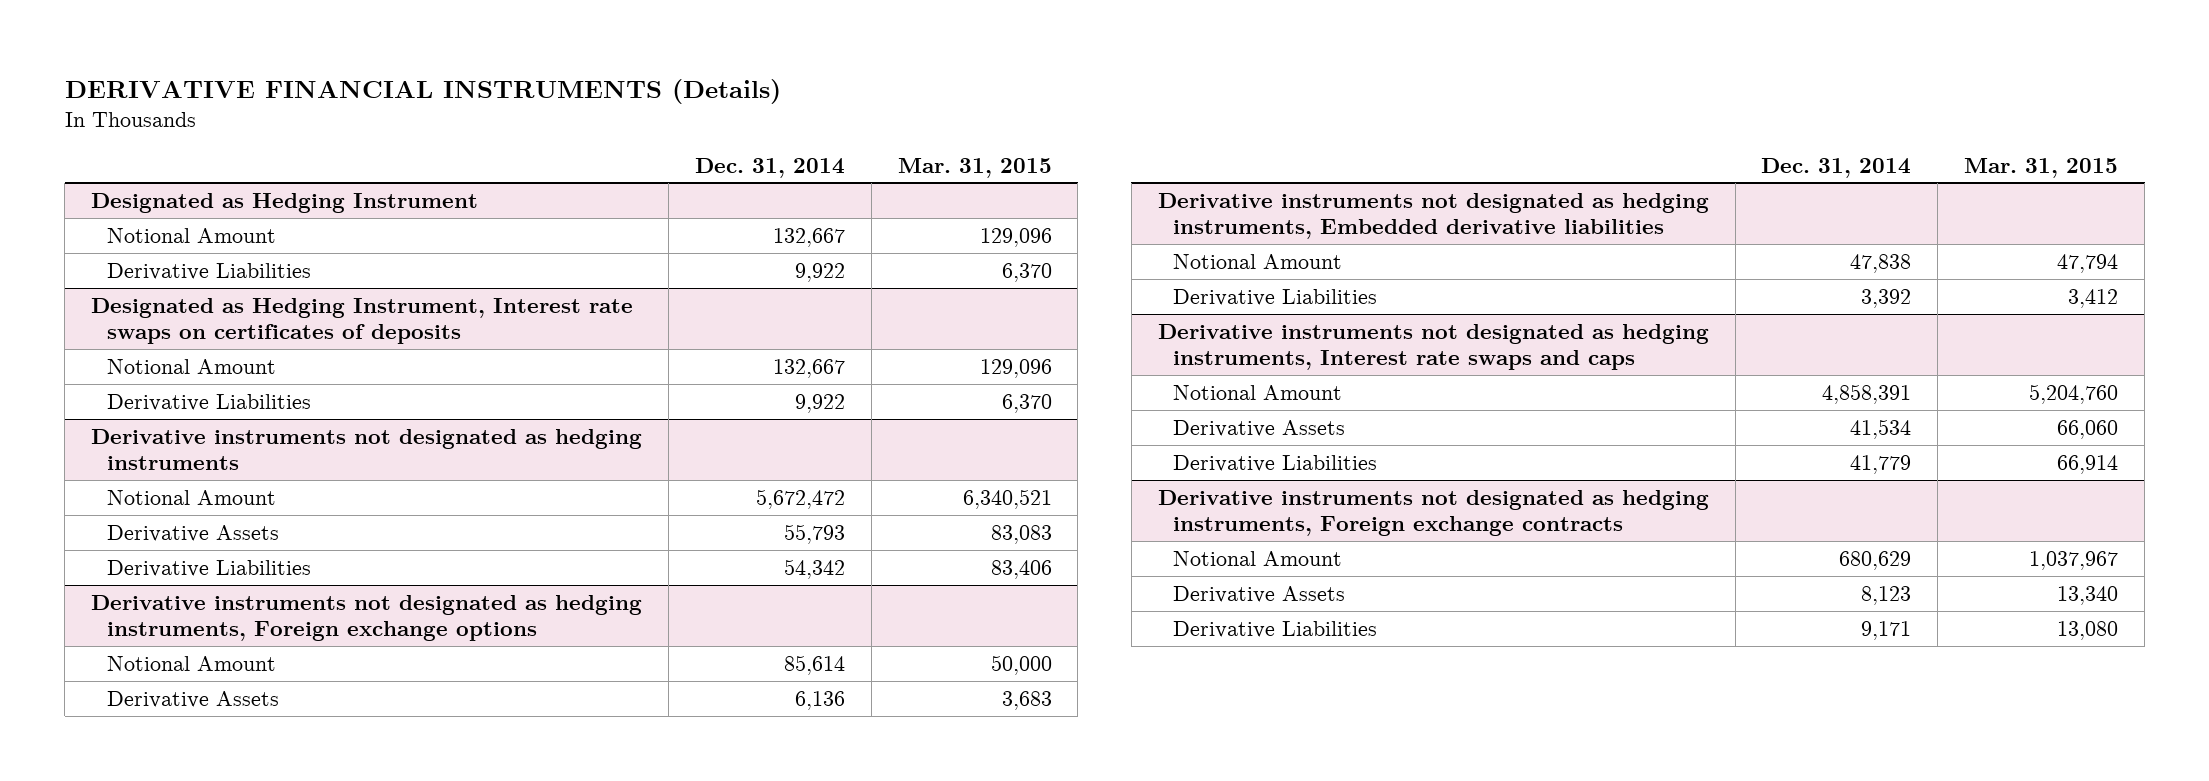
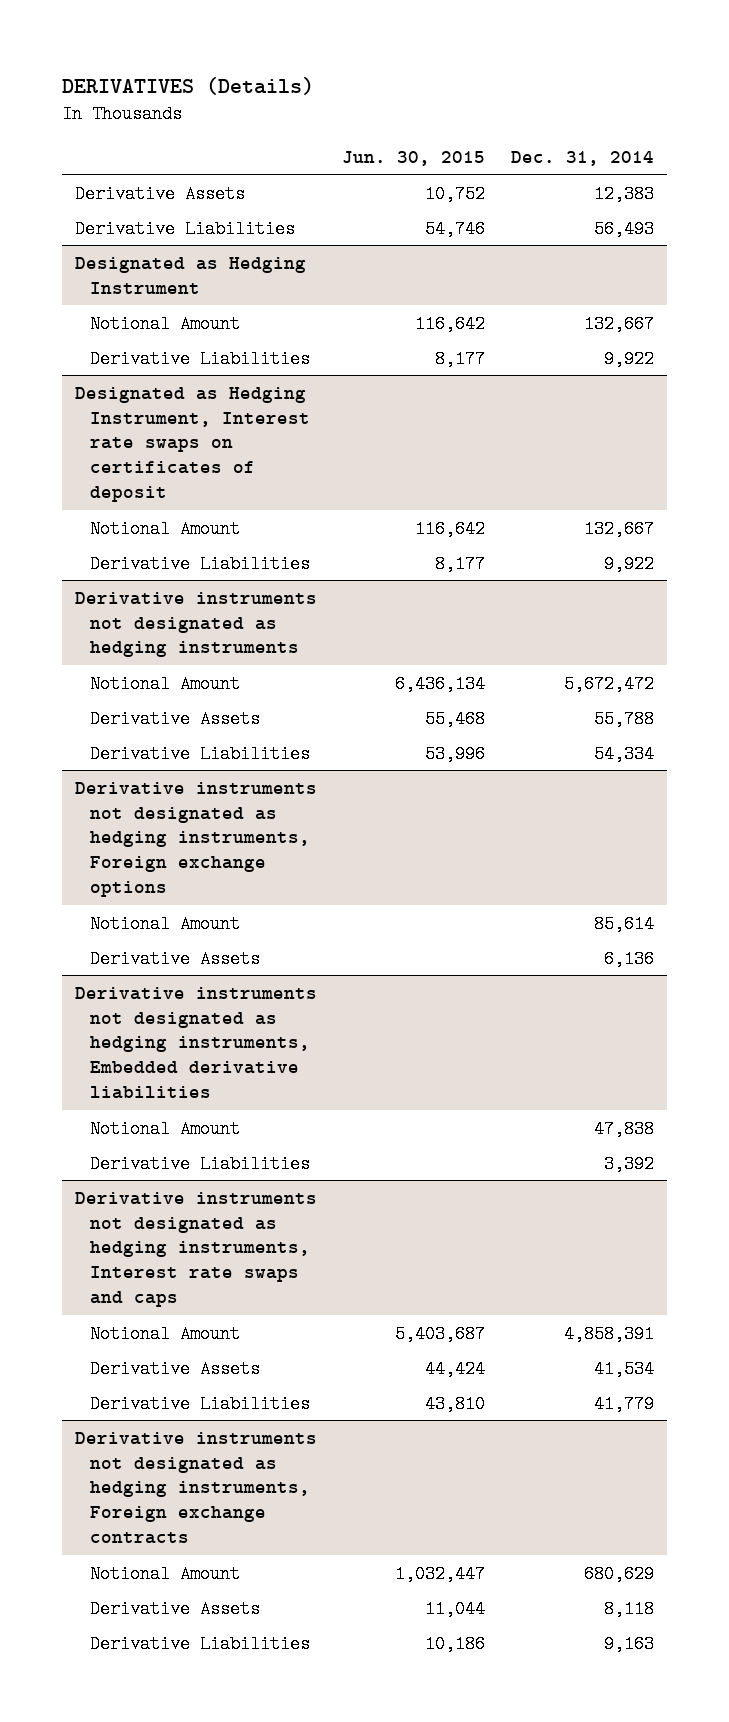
[64,78,781,104] DERIVATIVE FINANCIAL INSTRUMENTS (Details) -> [62,76,315,95] DERIVATIVES (Details)
[897,157,1052,178] Mar. 31, 2015 -> none
none -> [342,150,486,166] Jun. 30, 2015
none -> [74,184,245,203] Derivative Assets
none -> [74,219,295,238] Derivative Liabilities
[91,297,634,344] Designated as Hedging Instrument, Interest rate swaps on certificates of deposits -> [74,386,310,503] Designated as Hedging Instrument, Interest rate swaps on certificates of deposit
[783,523,845,544] 55,793 -> [593,709,654,728] 55,788
[783,558,845,579] 54,342 -> [593,744,654,763] 54,334
[1861,585,1912,605] 8,123 -> [603,1599,654,1618] 8,118
[1861,620,1912,640] 9,171 -> [603,1634,654,1653] 9,163

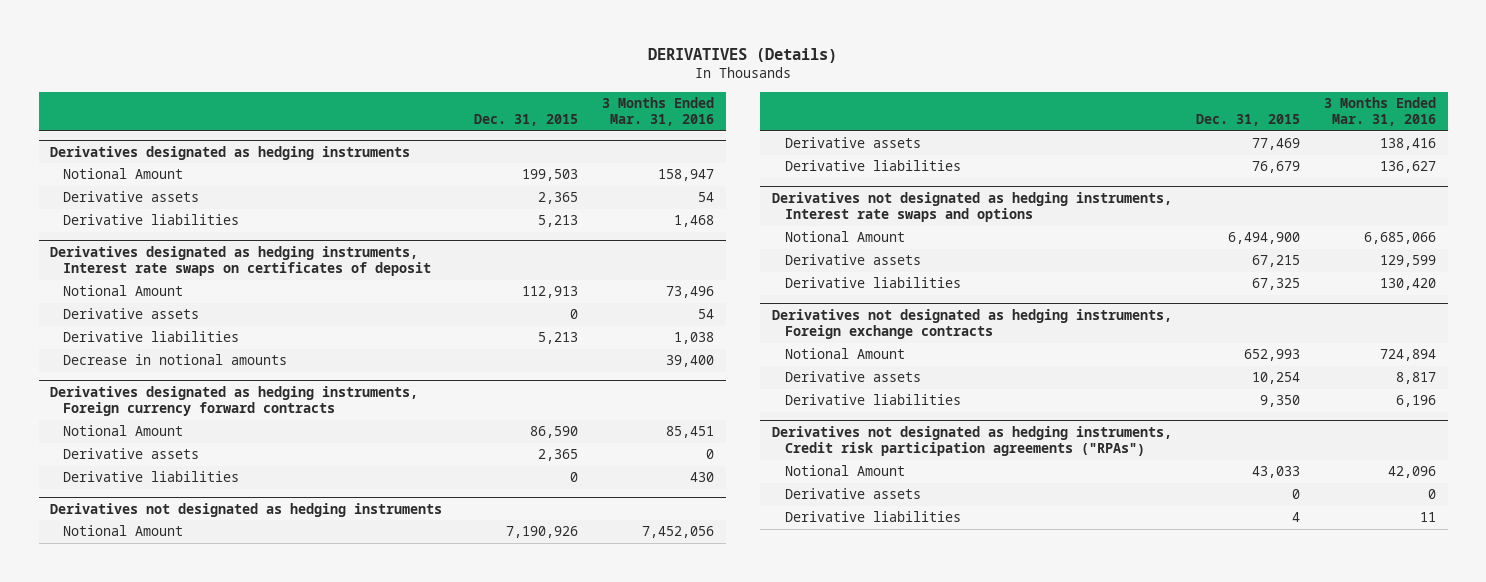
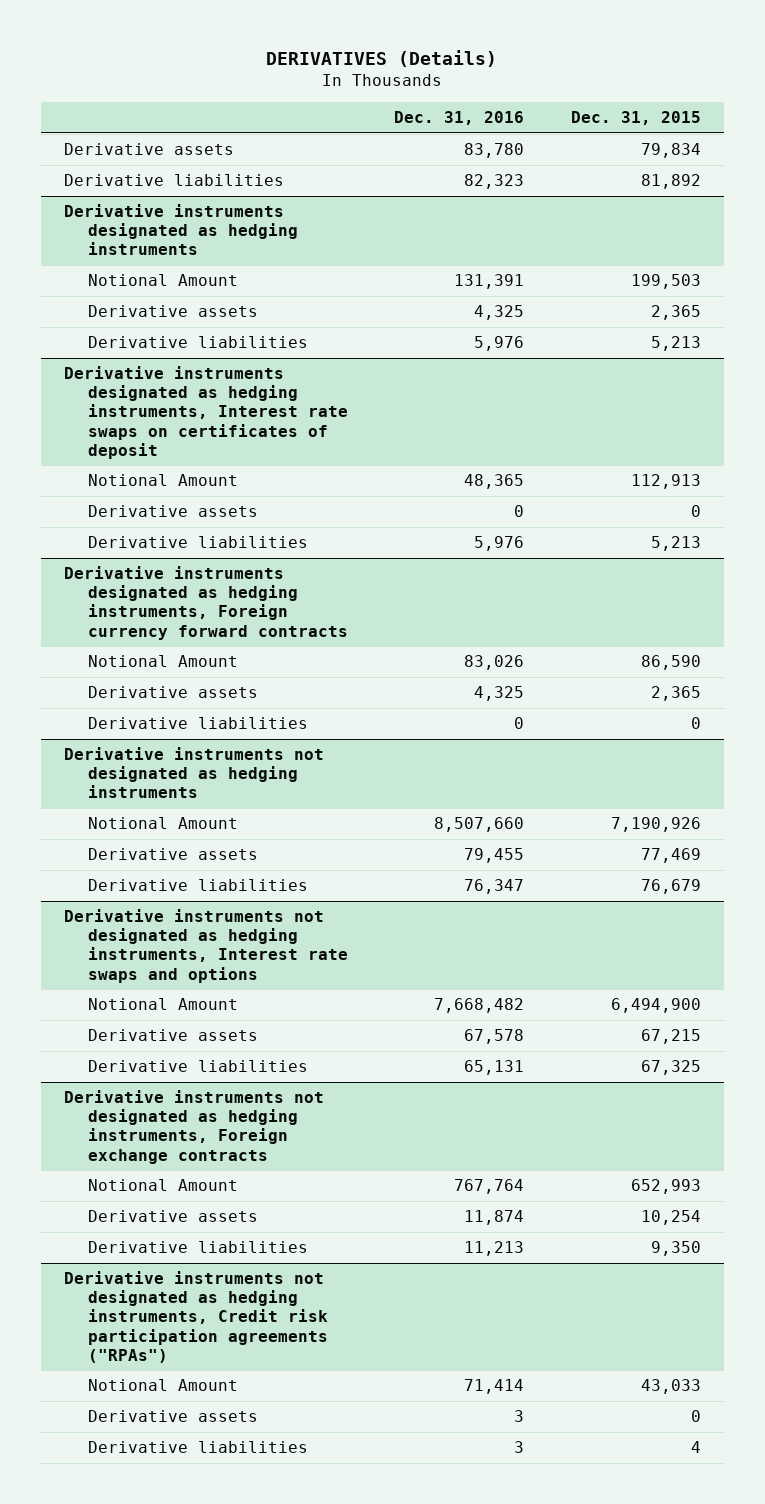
[602,96,715,127] 3 Months Ended Mar. 31, 2016 -> none
none -> [394,110,525,125] Dec. 31, 2016
none -> [63,143,234,156] Derivative assets
none -> [63,174,284,187] Derivative liabilities
[50,145,411,160] Derivatives designated as hedging instruments -> [63,204,298,256] Derivative instruments designated as hedging instruments
[50,245,432,277] Derivatives designated as hedging instruments, Interest rate swaps on certificates of deposit -> [63,366,348,459] Derivative instruments designated as hedging instruments, Interest rate swaps on certificates of deposit
[63,354,288,366] Decrease in notional amounts -> none
[50,385,419,417] Derivatives designated as hedging instruments, Foreign currency forward contracts -> [63,566,348,640] Derivative instruments designated as hedging instruments, Foreign currency forward contracts
[50,502,443,517] Derivatives not designated as hedging instruments -> [63,747,324,799] Derivative instruments not designated as hedging instruments
[771,191,1172,223] Derivatives not designated as hedging instruments, Interest rate swaps and options -> [63,909,348,983] Derivative instruments not designated as hedging instruments, Interest rate swaps and options
[771,308,1172,340] Derivatives not designated as hedging instruments, Foreign exchange contracts -> [63,1090,324,1164] Derivative instruments not designated as hedging instruments, Foreign exchange contracts
[771,425,1172,457] Derivatives not designated as hedging instruments, Credit risk participation agreements ("RPAs") -> [63,1271,328,1363] Derivative instruments not designated as hedging instruments, Credit risk participation agreements ("RPAs")

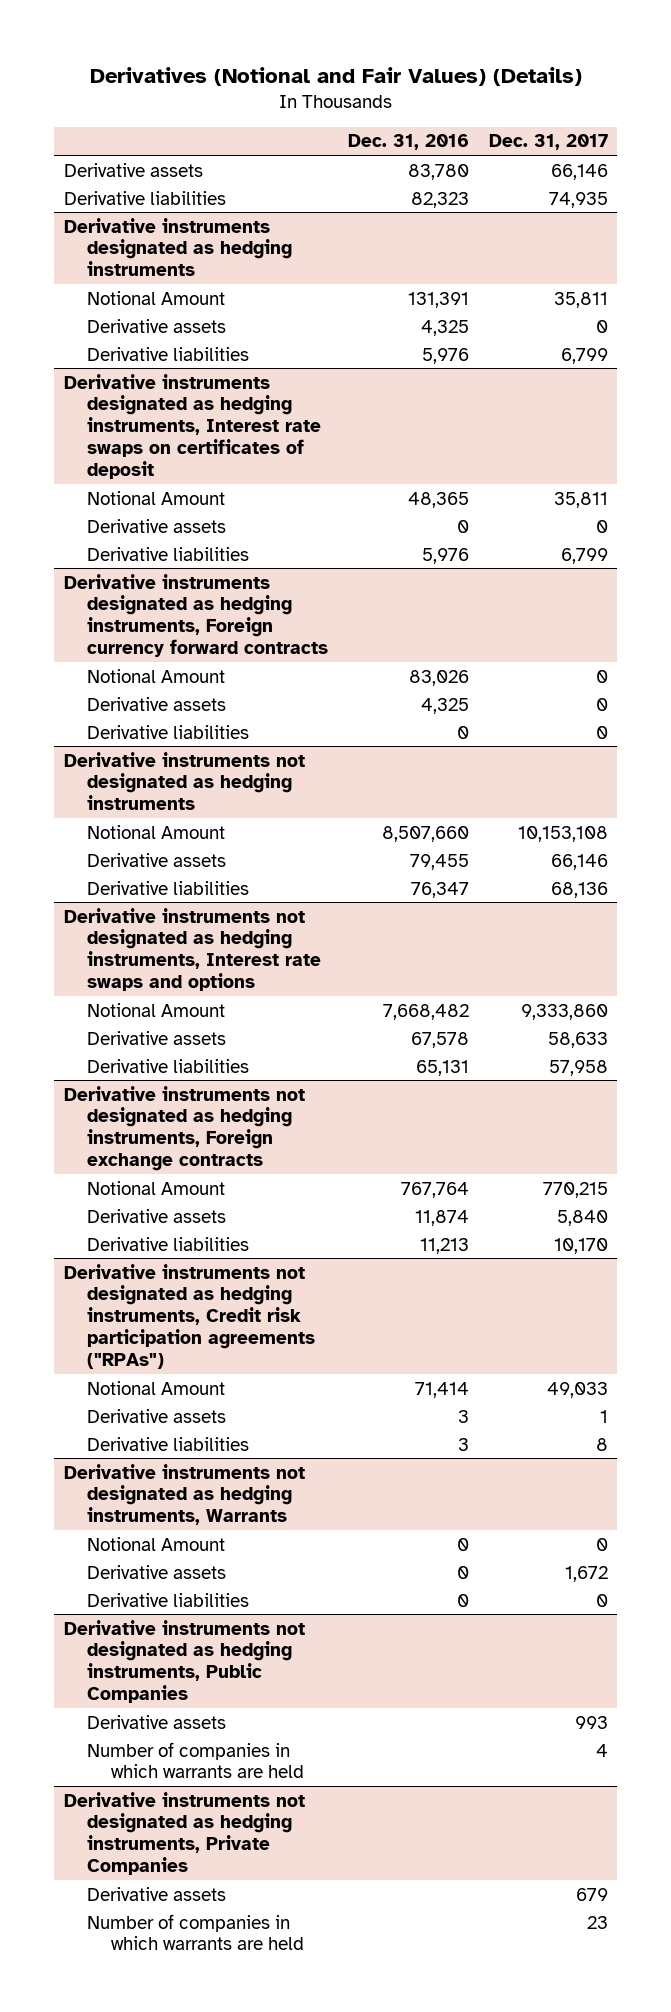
[266,49,498,67] DERIVATIVES (Details) -> [89,66,582,86] Derivatives (Notional and Fair Values) (Details)
[571,110,702,125] Dec. 31, 2015 -> none
none -> [488,134,608,151] Dec. 31, 2017
none -> [63,1463,305,1526] Derivative instruments not designated as hedging instruments, Warrants
none -> [87,1536,226,1551] Notional Amount
none -> [87,1564,227,1579] Derivative assets
none -> [87,1592,250,1607] Derivative liabilities
none -> [63,1619,305,1704] Derivative instruments not designated as hedging instruments, Public Companies
none -> [87,1714,227,1729] Derivative assets
none -> [87,1741,304,1779] Number of companies in which warrants are held
none -> [63,1791,305,1876] Derivative instruments not designated as hedging instruments, Private Companies
none -> [87,1886,227,1901] Derivative assets
none -> [87,1913,304,1951] Number of companies in which warrants are held

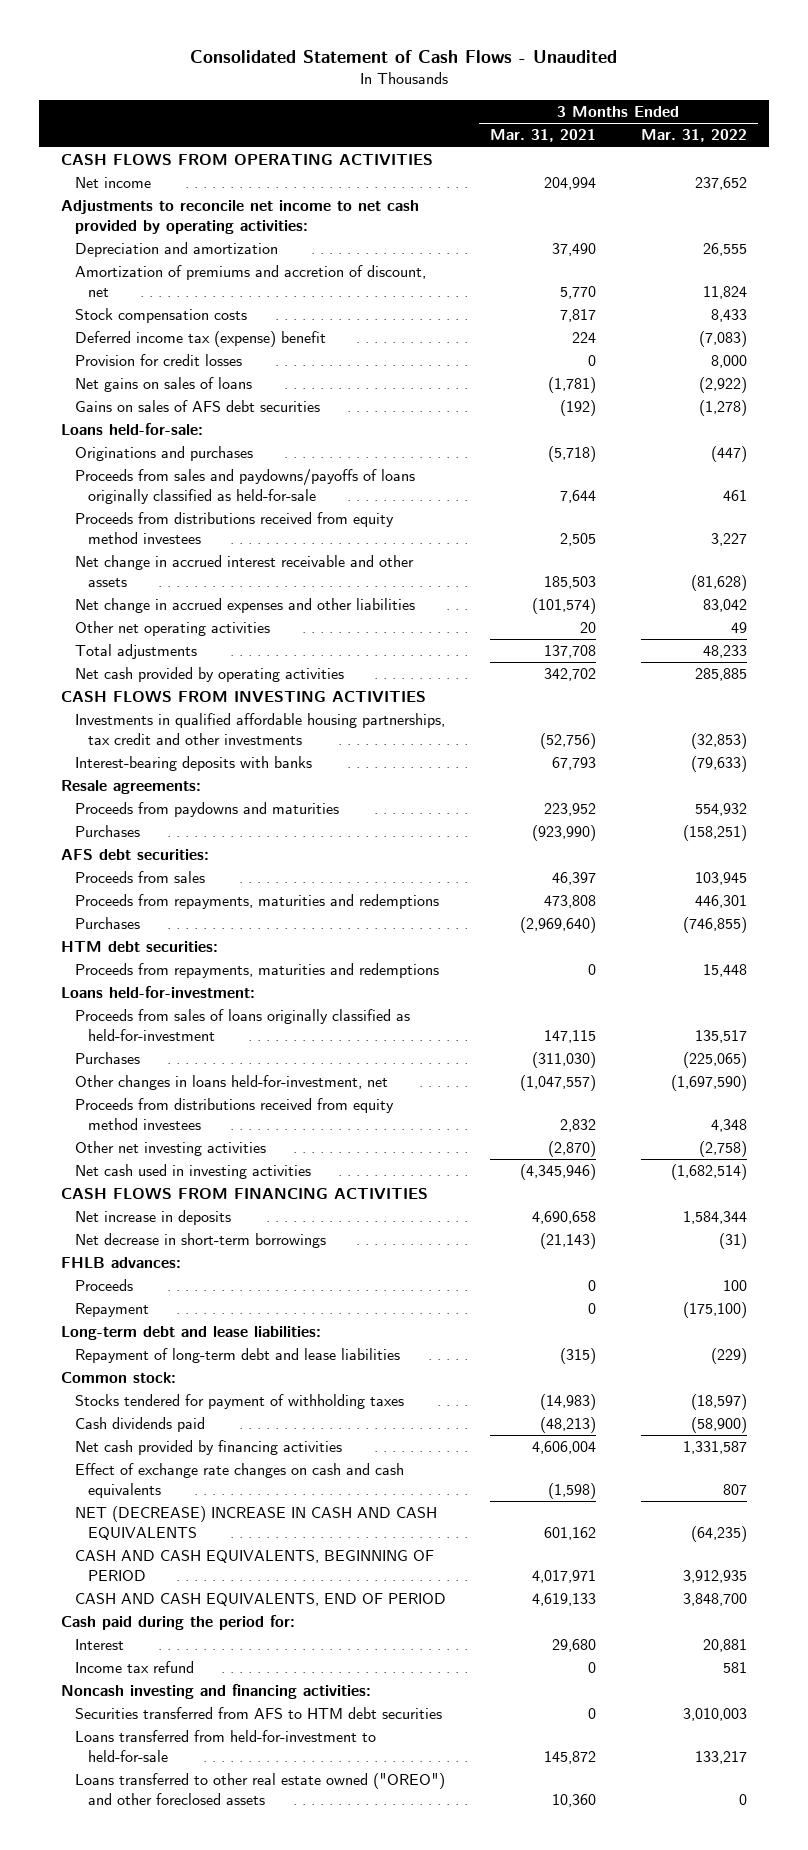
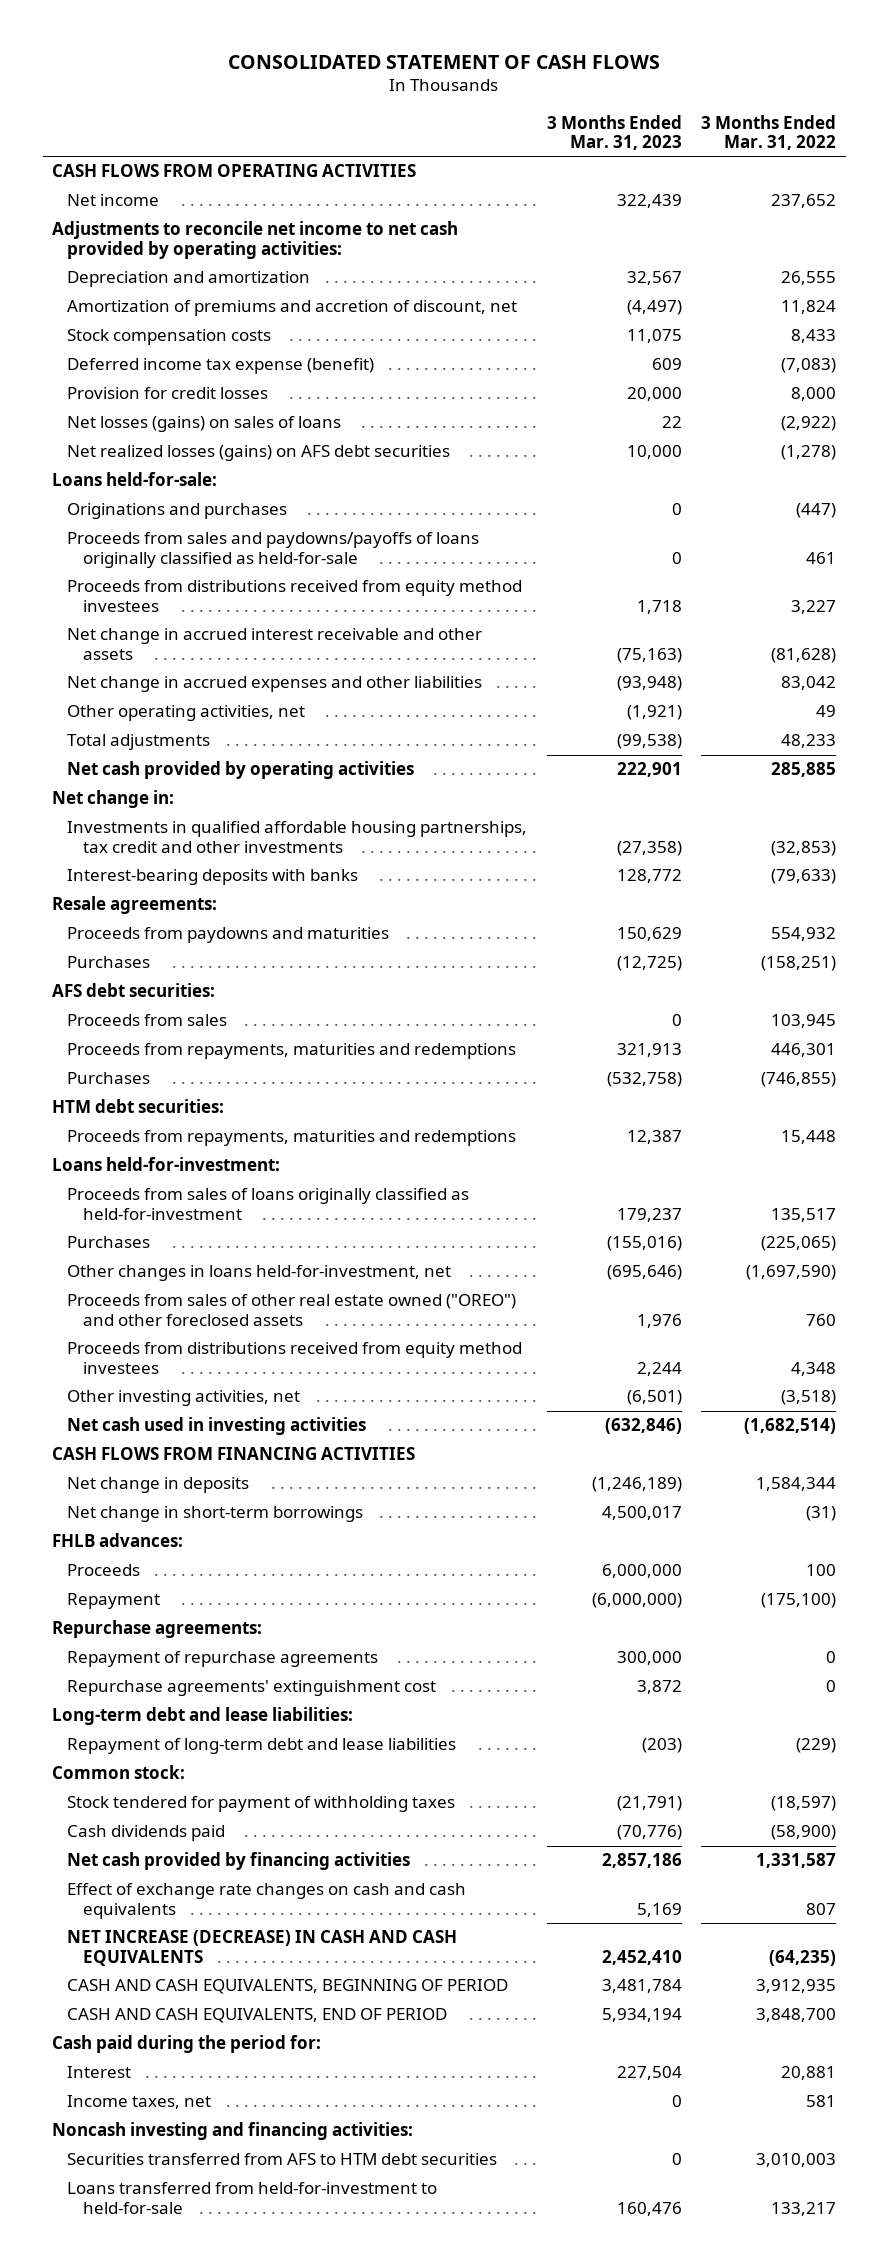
[189,49,617,63] Consolidated Statement of Cash Flows - Unaudited -> [228,54,661,69] CONSOLIDATED STATEMENT OF CASH FLOWS
[490,129,597,143] Mar. 31, 2021 -> none
none -> [546,114,682,151] 3 Months Ended Mar. 31, 2023
[74,331,326,348] Deferred income tax (expense) benefit -> [67,358,375,375] Deferred income tax expense (benefit)
[74,377,252,393] Net gains on sales of loans -> [67,416,342,433] Net losses (gains) on sales of loans
[74,400,320,413] Gains on sales of AFS debt securities -> [67,445,451,462] Net realized losses (gains) on AFS debt securities
[74,621,270,637] Other net operating activities -> [67,705,306,722] Other operating activities, net
[60,691,426,703] CASH FLOWS FROM INVESTING ACTIVITIES -> none
none -> [52,790,175,809] Net change in:
none -> [67,1294,517,1327] Proceeds from sales of other real estate owned ("OREO") and other foreclosed assets
[74,1141,266,1157] Other net investing activities -> [67,1390,301,1407] Other investing activities, net
[698,1141,747,1158] (2,758) -> [780,1390,836,1406] (3,518)
[74,1210,231,1226] Net increase in deposits -> [67,1477,250,1494] Net change in deposits
[74,1233,326,1249] Net decrease in short-term borrowings -> [67,1506,364,1523] Net change in short-term borrowings
none -> [52,1620,263,1639] Repurchase agreements:
none -> [67,1651,379,1668] Repayment of repurchase agreements
none -> [67,1680,437,1697] Repurchase agreements' extinguishment cost
[74,1394,404,1410] Stocks tendered for payment of withholding taxes -> [67,1796,456,1813] Stock tendered for payment of withholding taxes
[74,1506,437,1540] NET (DECREASE) INCREASE IN CASH AND CASH EQUIVALENTS -> [67,1930,458,1967] NET INCREASE (DECREASE) IN CASH AND CASH EQUIVALENTS
[74,1661,194,1674] Income tax refund -> [67,2095,212,2110] Income taxes, net
[74,1773,445,1805] Loans transferred to other real estate owned ("OREO") and other foreclosed assets -> none

